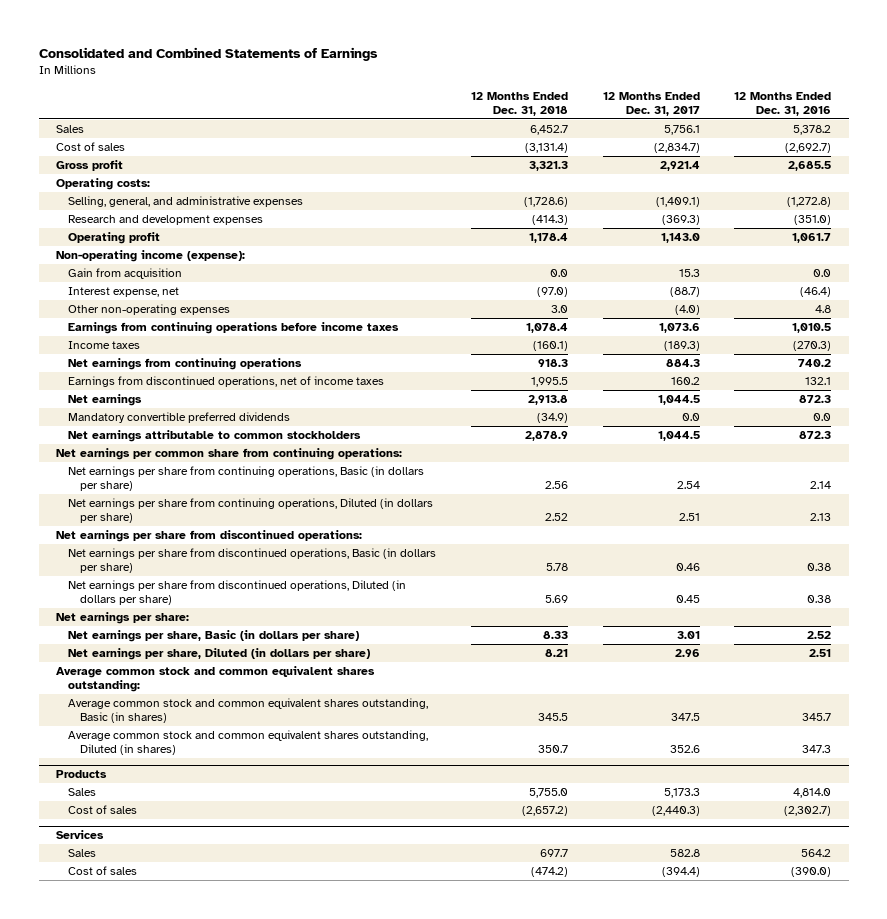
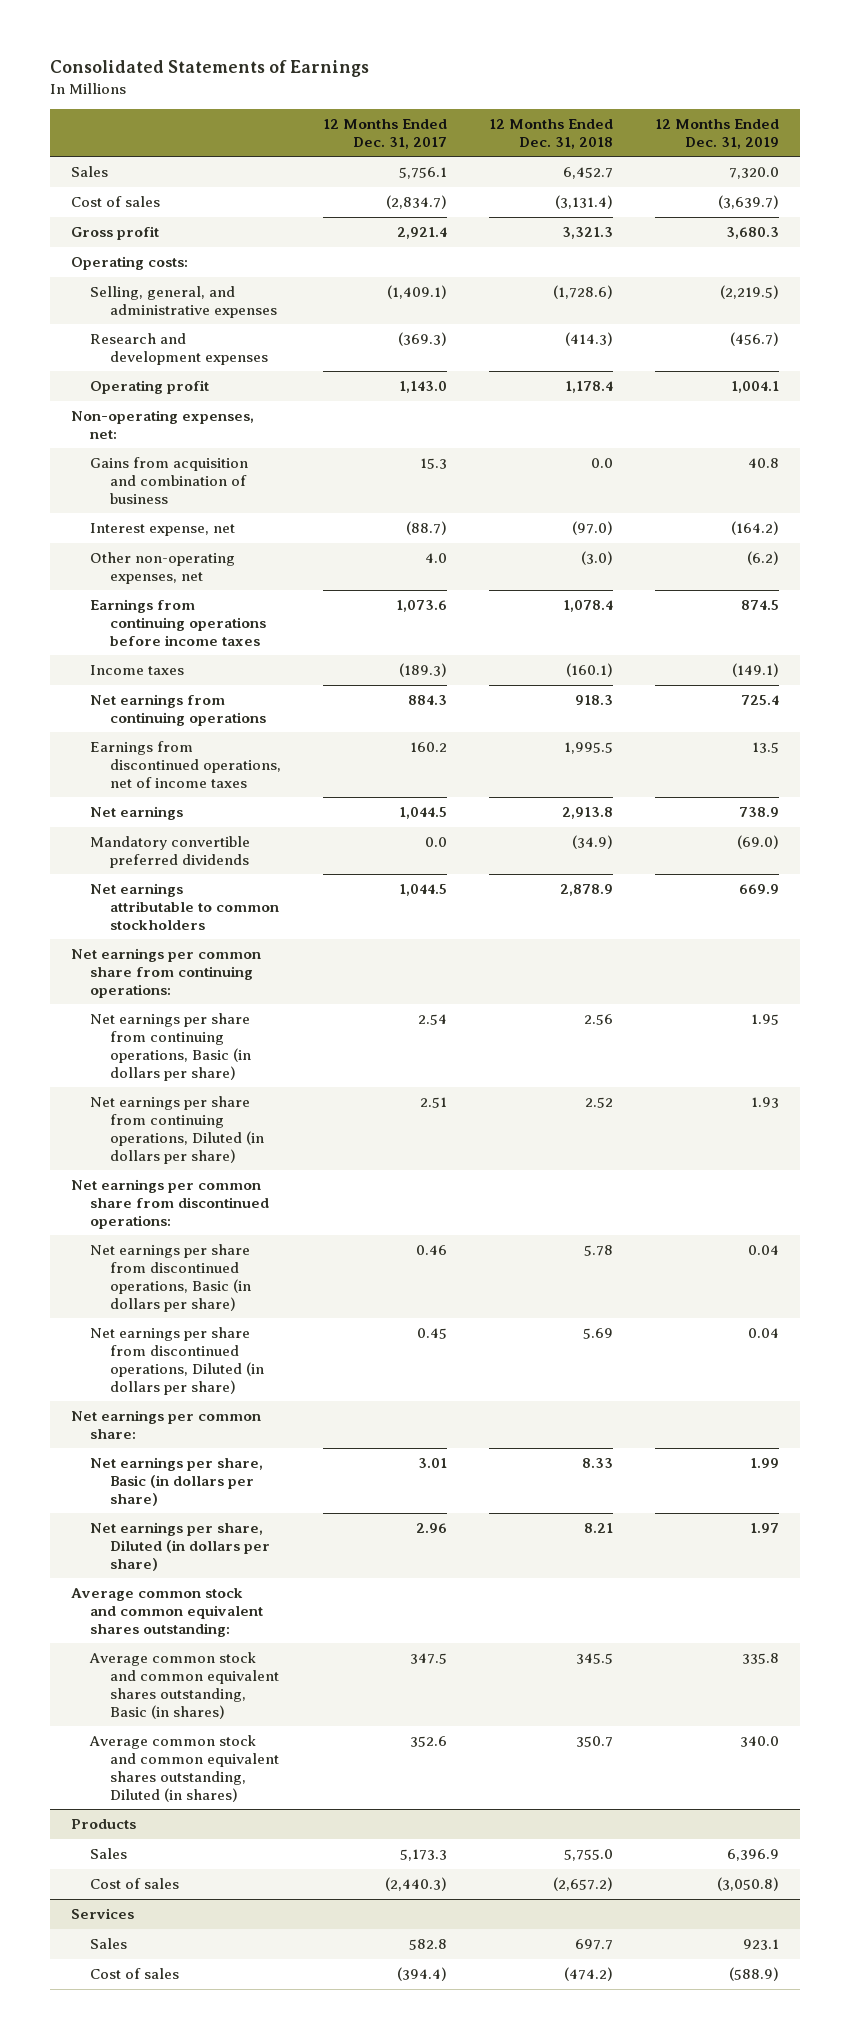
[38,46,378,61] Consolidated and Combined Statements of Earnings -> [49,60,369,78] Consolidated Statements of Earnings
[734,91,832,116] 12 Months Ended Dec. 31, 2016 -> none
none -> [655,119,780,149] 12 Months Ended Dec. 31, 2019
[56,250,246,263] Non-operating income (expense): -> [70,410,254,439] Non-operating expenses, net:
[68,268,183,280] Gain from acquisition -> [90,457,249,504] Gains from acquisition and combination of business
[68,304,231,316] Other non-operating expenses -> [90,552,236,584] Other non-operating expenses, net
[550,305,568,314] 3.0 -> [581,551,614,566] (3.0)
[674,305,700,316] (4.0) -> [425,553,448,564] 4.0
[56,530,363,543] Net earnings per share from discontinued operations: -> [70,1179,270,1229] Net earnings per common share from discontinued operations:
[56,612,190,625] Net earnings per share: -> [70,1410,261,1439] Net earnings per common share:

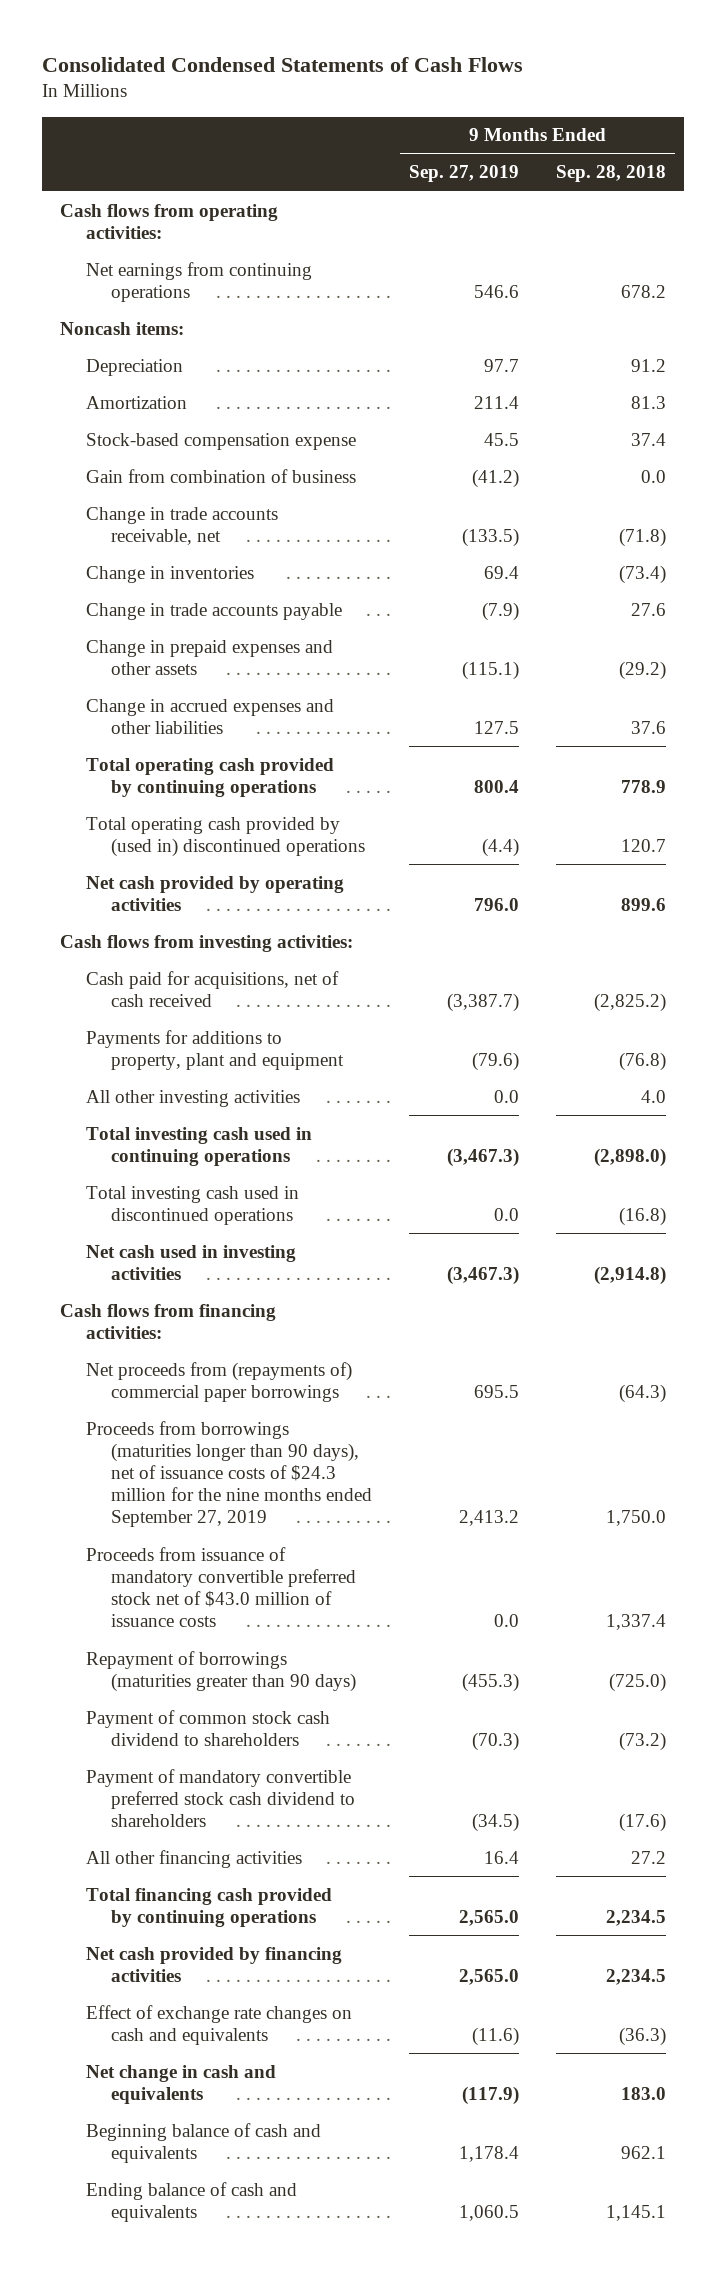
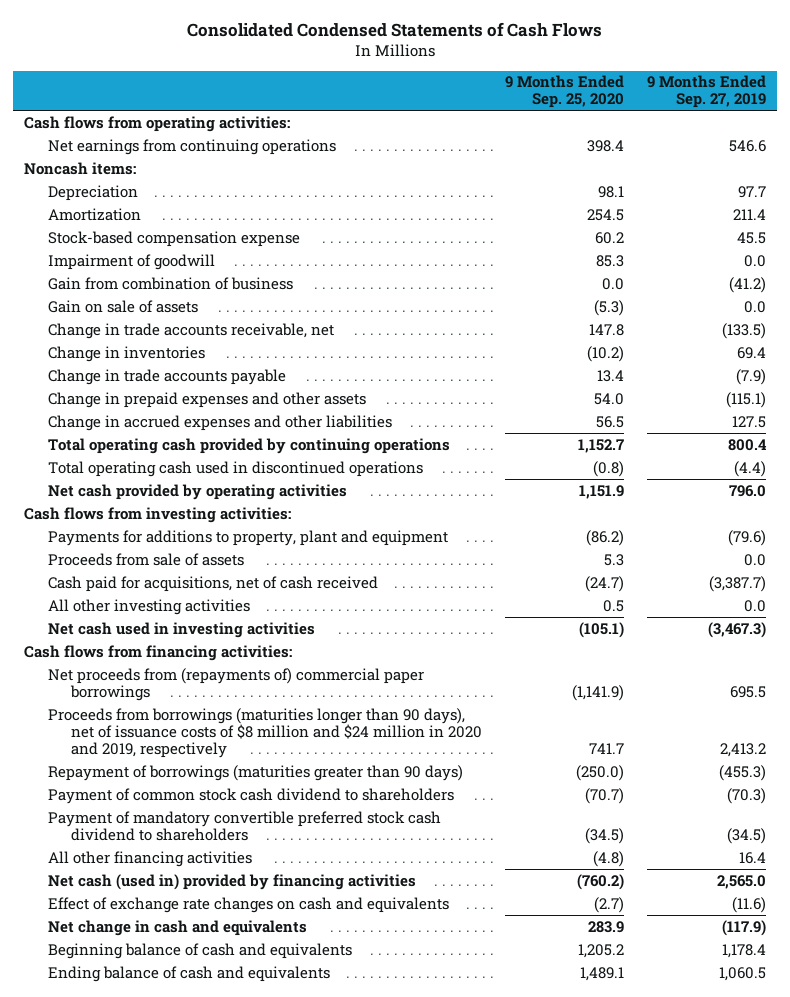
[555,165,666,183] Sep. 28, 2018 -> none
none -> [504,75,624,109] 9 Months Ended Sep. 25, 2020
none -> [47,253,215,270] Impairment of goodwill
none -> [47,299,198,313] Gain on sale of assets
[85,816,366,857] Total operating cash provided by (used in) discontinued operations -> [47,460,423,477] Total operating cash used in discontinued operations
none -> [47,552,244,566] Proceeds from sale of assets
[85,970,339,1007] Cash paid for acquisitions, net of cash received -> [47,575,378,592] Cash paid for acquisitions, net of cash received
[85,1126,312,1166] Total investing cash used in continuing operations -> none
[85,1185,299,1225] Total investing cash used in discontinued operations -> none
[85,1546,357,1628] Proceeds from issuance of mandatory convertible preferred stock net of $43.0 million of issuance costs -> none
[85,1420,373,1528] Proceeds from borrowings (maturities longer than 90 days), net of issuance costs of $24.3 million for the nine months ended September 27, 2019 -> [47,707,483,759] Proceeds from borrowings (maturities longer than 90 days), net of issuance costs of $8 million and $24 million in 2020 and 2019, respectively
[85,1887,332,1927] Total financing cash provided by continuing operations -> none
[85,1946,342,1982] Net cash provided by financing activities -> [47,873,416,890] Net cash (used in) provided by financing activities

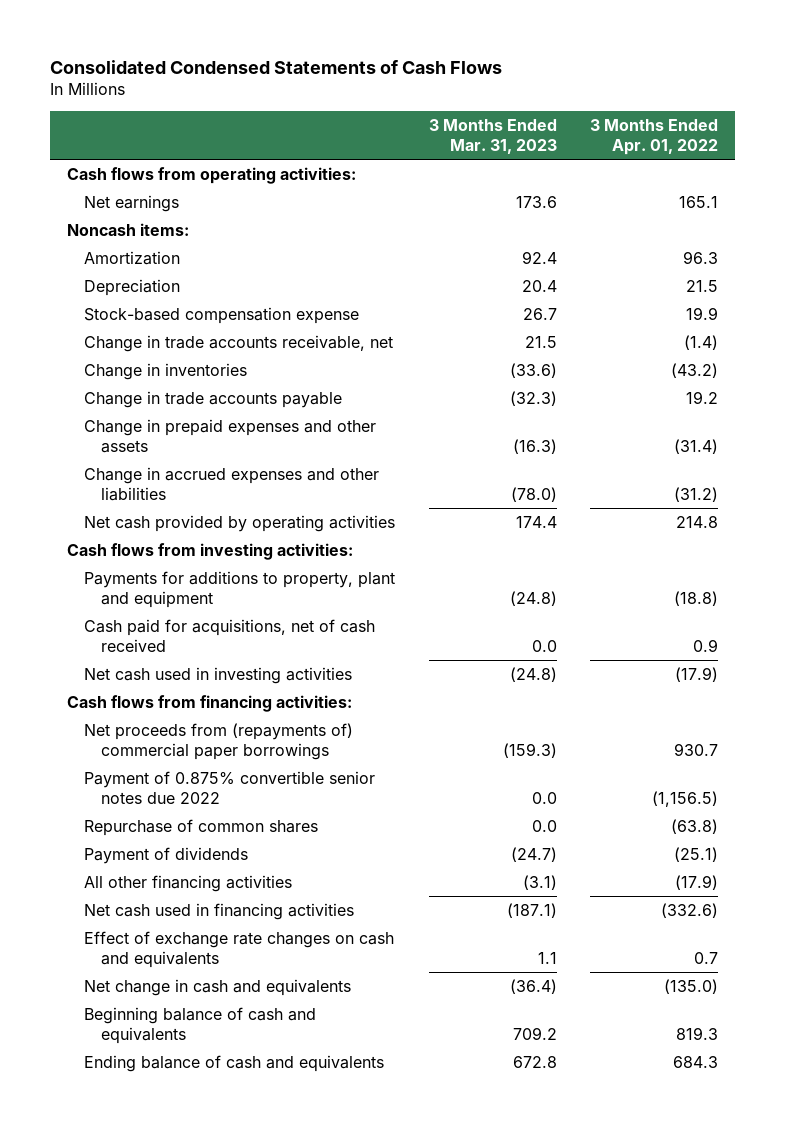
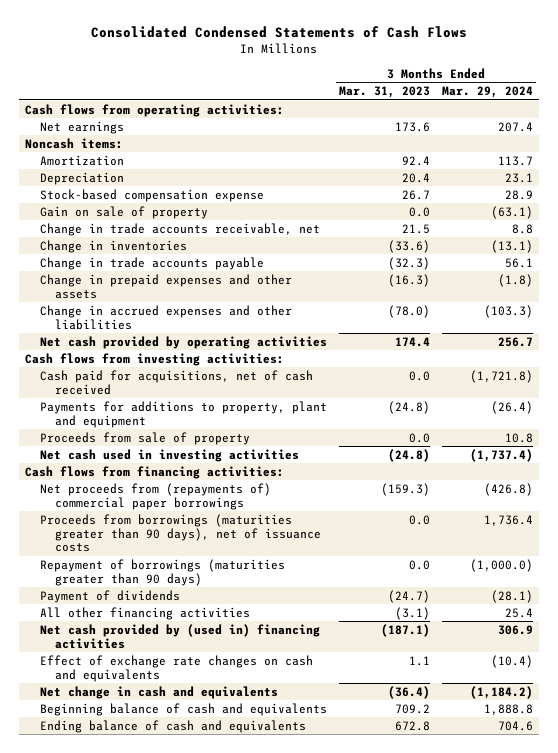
[590,119,719,156] 3 Months Ended Apr. 01, 2022 -> none
none -> [442,86,534,99] Mar. 29, 2024
none -> [39,205,208,219] Gain on sale of property
[83,570,395,608] Payments for additions to property, plant and equipment -> [39,400,327,428] Payments for additions to property, plant and equipment
none -> [39,431,250,445] Proceeds from sale of property
[83,770,375,804] Payment of 0.875% convertible senior notes due 2022 -> none
[83,818,318,836] Repurchase of common shares -> none
none -> [39,513,321,553] Proceeds from borrowings (maturities greater than 90 days), net of issuance costs
none -> [39,558,285,586] Repayment of borrowings (maturities greater than 90 days)
[83,902,354,920] Net cash used in financing activities -> [39,623,320,649] Net cash provided by (used in) financing activities

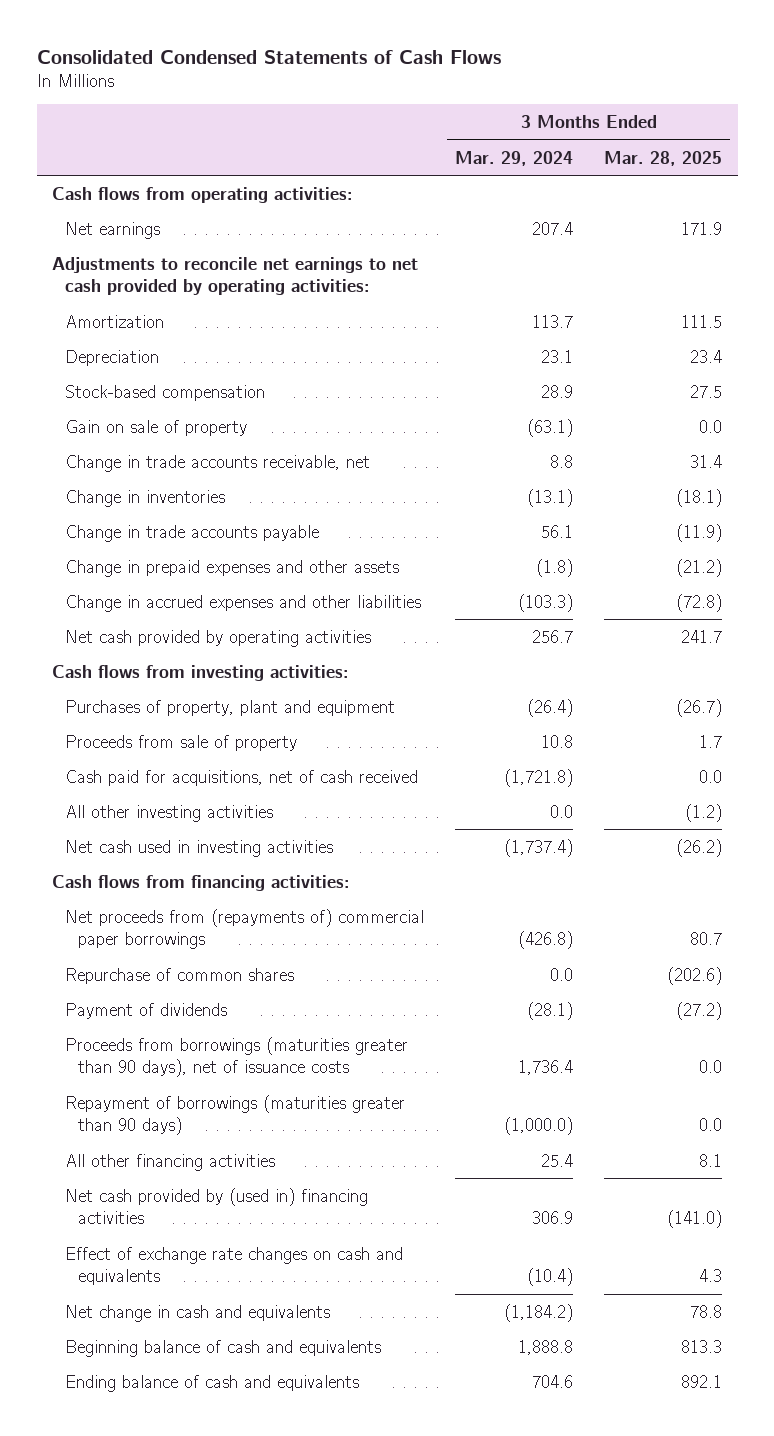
[338,86,430,99] Mar. 31, 2023 -> none
none -> [604,150,723,166] Mar. 28, 2025
[25,137,124,149] Noncash items: -> [52,256,419,295] Adjustments to reconcile net earnings to net cash provided by operating activities:
[39,188,264,202] Stock-based compensation expense -> [65,384,266,401] Stock-based compensation
[39,400,327,428] Payments for additions to property, plant and equipment -> [65,699,396,716] Purchases of property, plant and equipment
[39,369,313,395] Cash paid for acquisitions, net of cash received -> [65,769,419,786] Cash paid for acquisitions, net of cash received
none -> [65,804,274,822] All other investing activities
none -> [65,967,295,984] Repurchase of common shares
[39,589,180,603] Payment of dividends -> [65,1002,228,1019] Payment of dividends

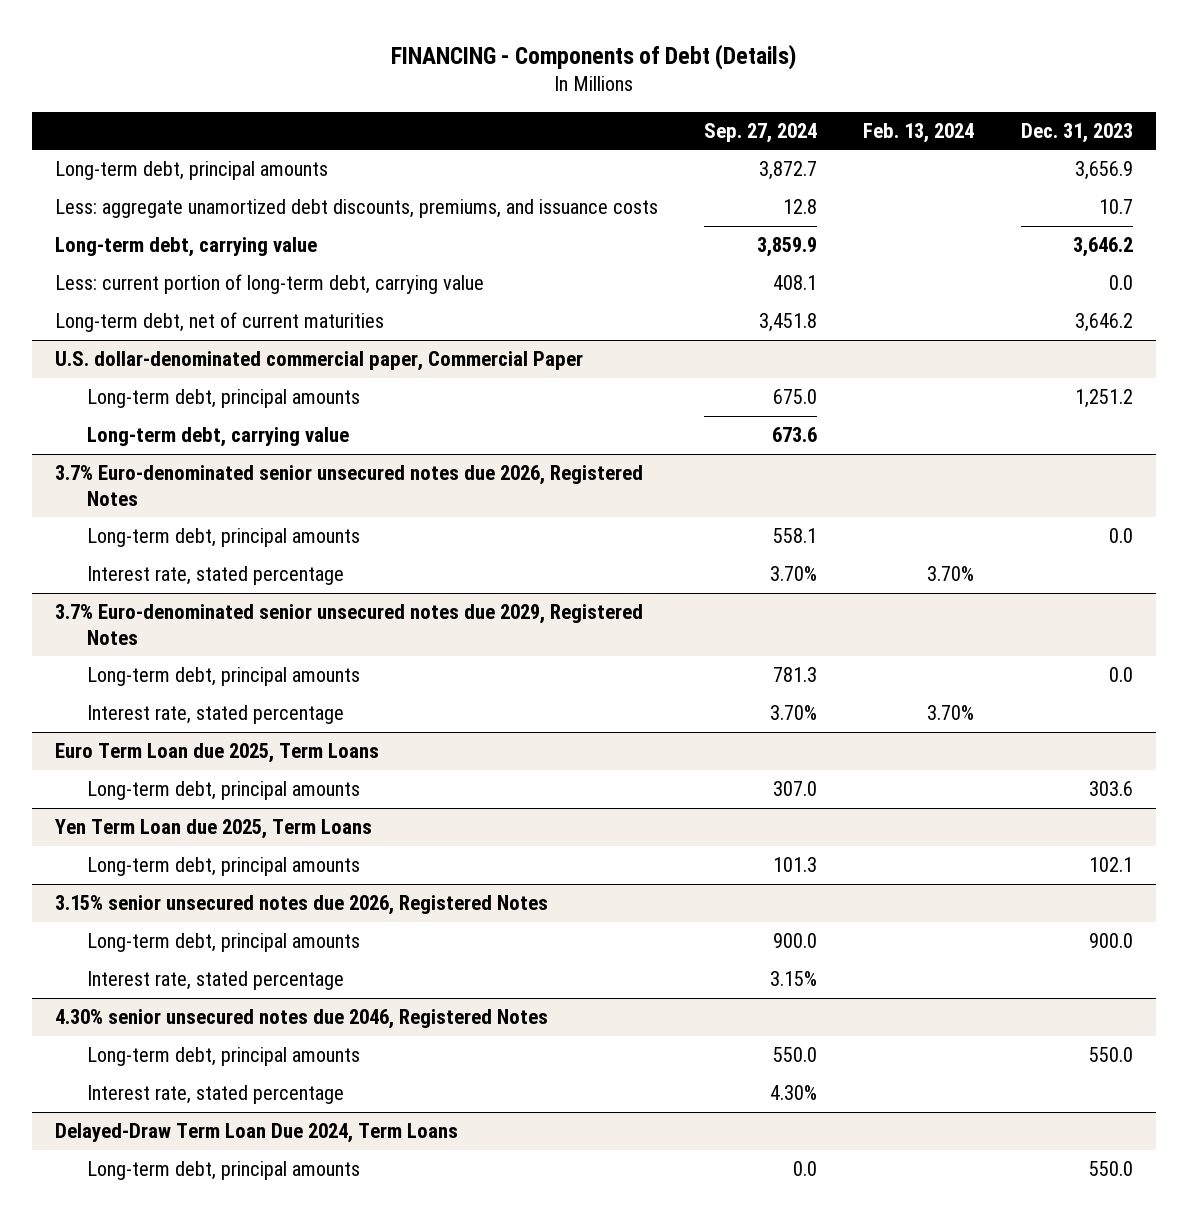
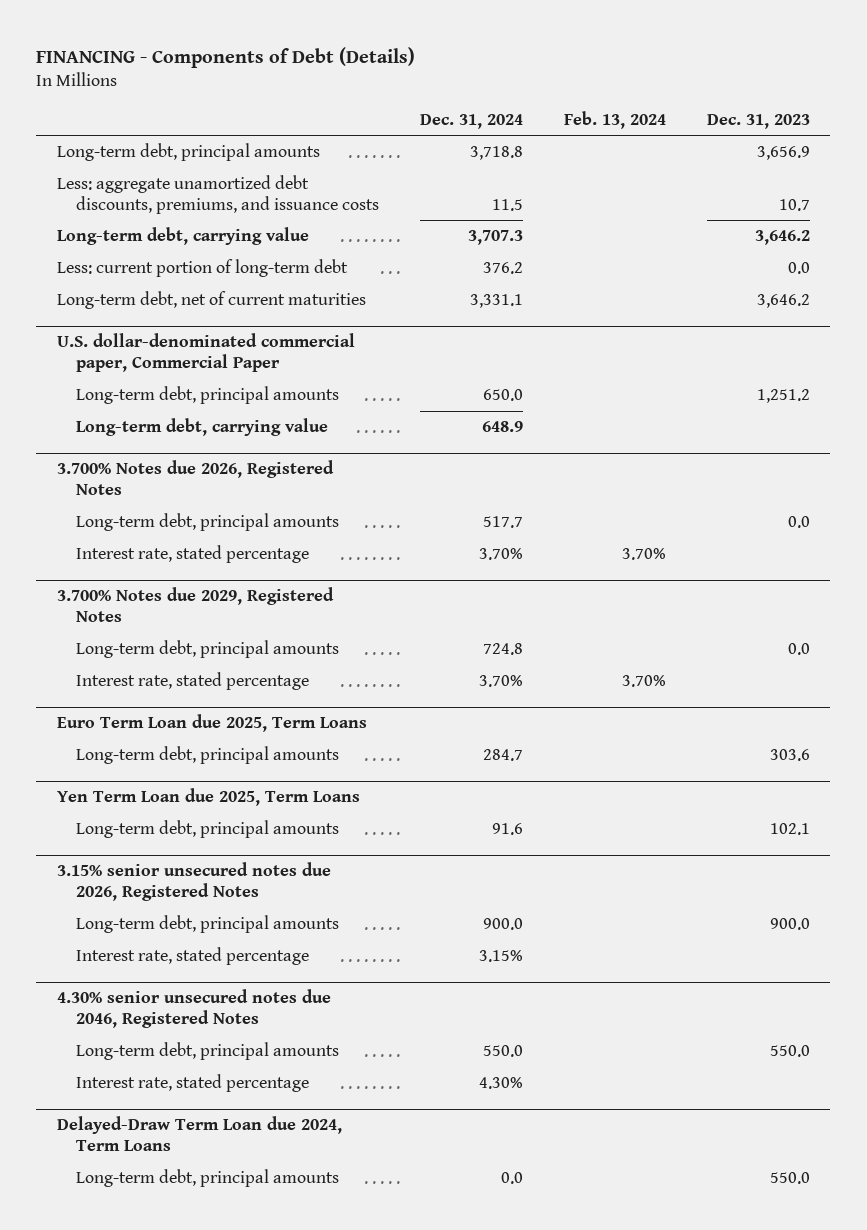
[704,122,818,143] Sep. 27, 2024 -> none
none -> [420,113,524,129] Dec. 31, 2024
[55,274,485,295] Less: current portion of long-term debt, carrying value -> [56,259,348,278] Less: current portion of long-term debt
[55,465,644,506] 3.7% Euro-denominated senior unsecured notes due 2026, Registered Notes -> none
none -> [56,460,334,496] 3.700% Notes due 2026, Registered Notes
[55,604,644,645] 3.7% Euro-denominated senior unsecured notes due 2029, Registered Notes -> none
none -> [56,587,334,623] 3.700% Notes due 2029, Registered Notes
[55,1123,459,1144] Delayed-Draw Term Loan Due 2024, Term Loans -> [56,1116,342,1152] Delayed-Draw Term Loan due 2024, Term Loans

